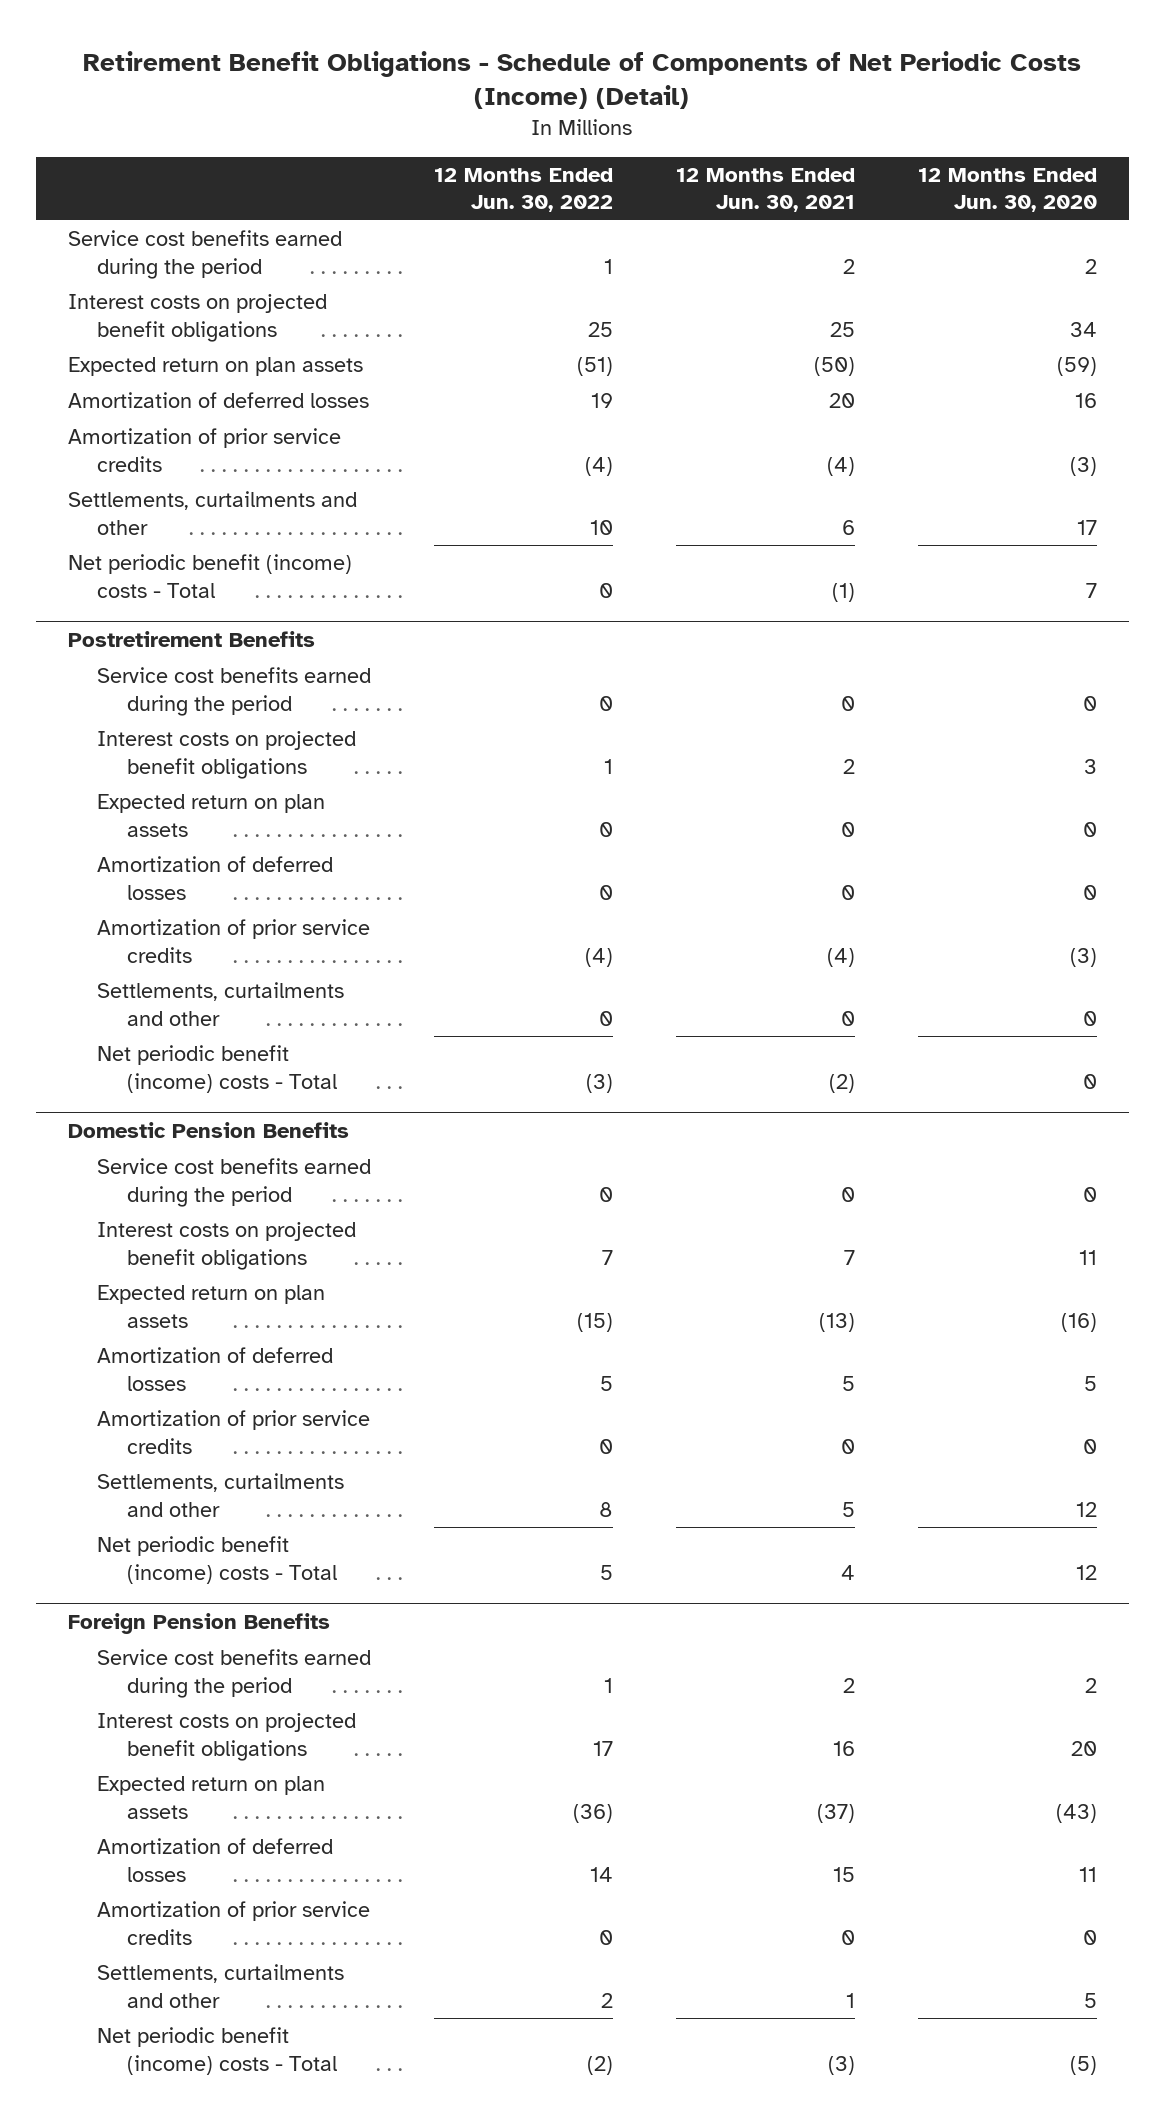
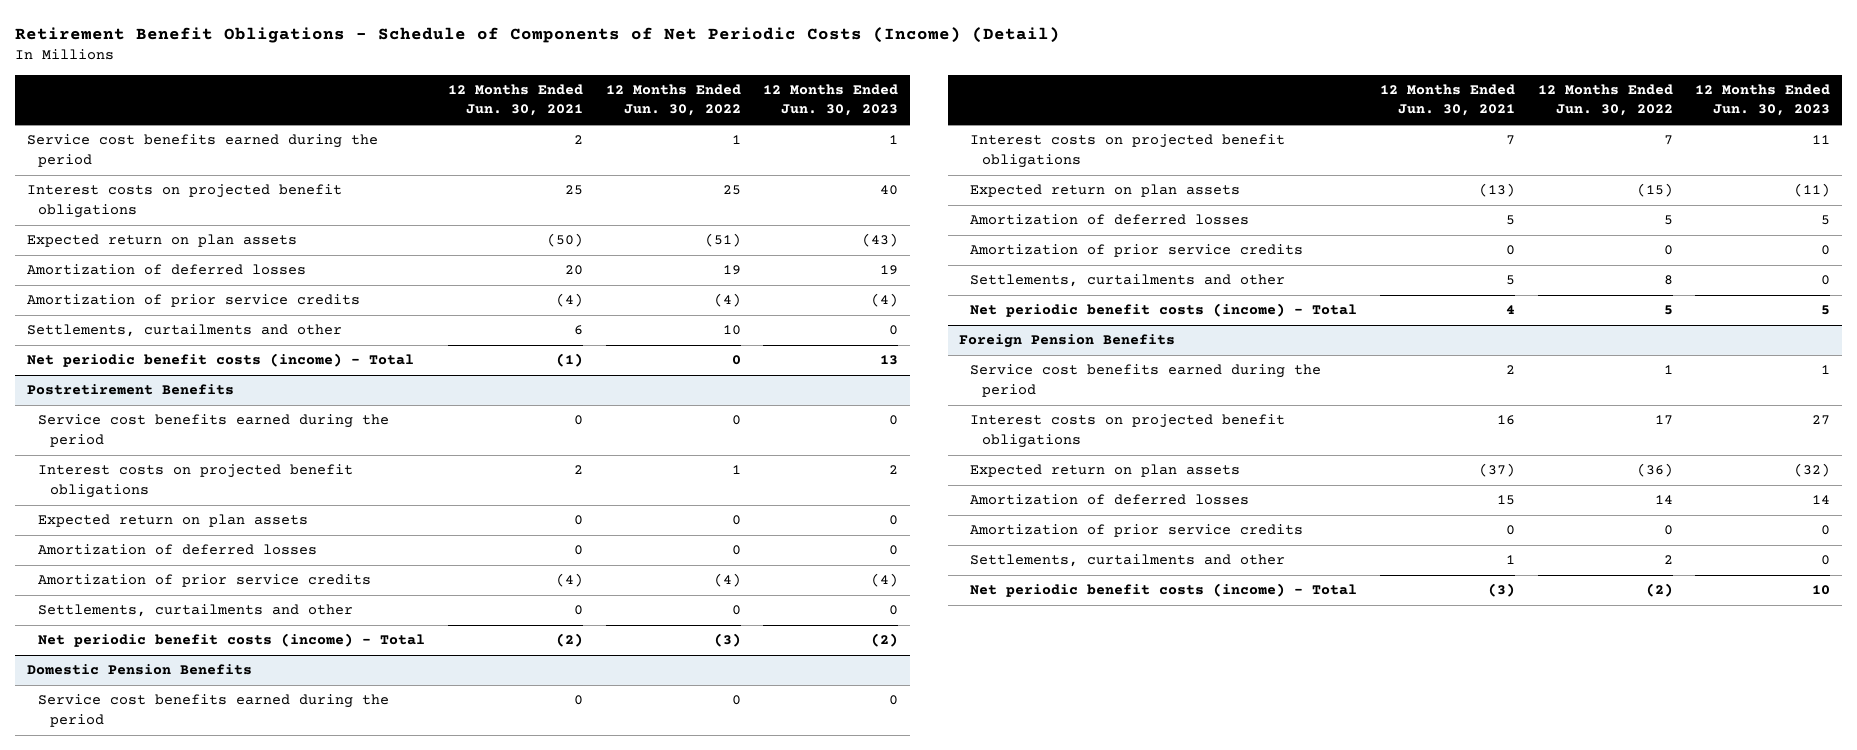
[918,167,1098,213] 12 Months Ended Jun. 30, 2020 -> none
none -> [763,84,899,117] 12 Months Ended Jun. 30, 2023
[67,554,352,598] Net periodic benefit (income) costs - Total -> [26,353,414,368] Net periodic benefit costs (income) - Total
[97,1045,337,1093] Net periodic benefit (income) costs - Total -> [38,633,426,648] Net periodic benefit costs (income) - Total
[97,1536,337,1584] Net periodic benefit (income) costs - Total -> [970,303,1358,318] Net periodic benefit costs (income) - Total
[97,2027,337,2075] Net periodic benefit (income) costs - Total -> [970,583,1358,598] Net periodic benefit costs (income) - Total

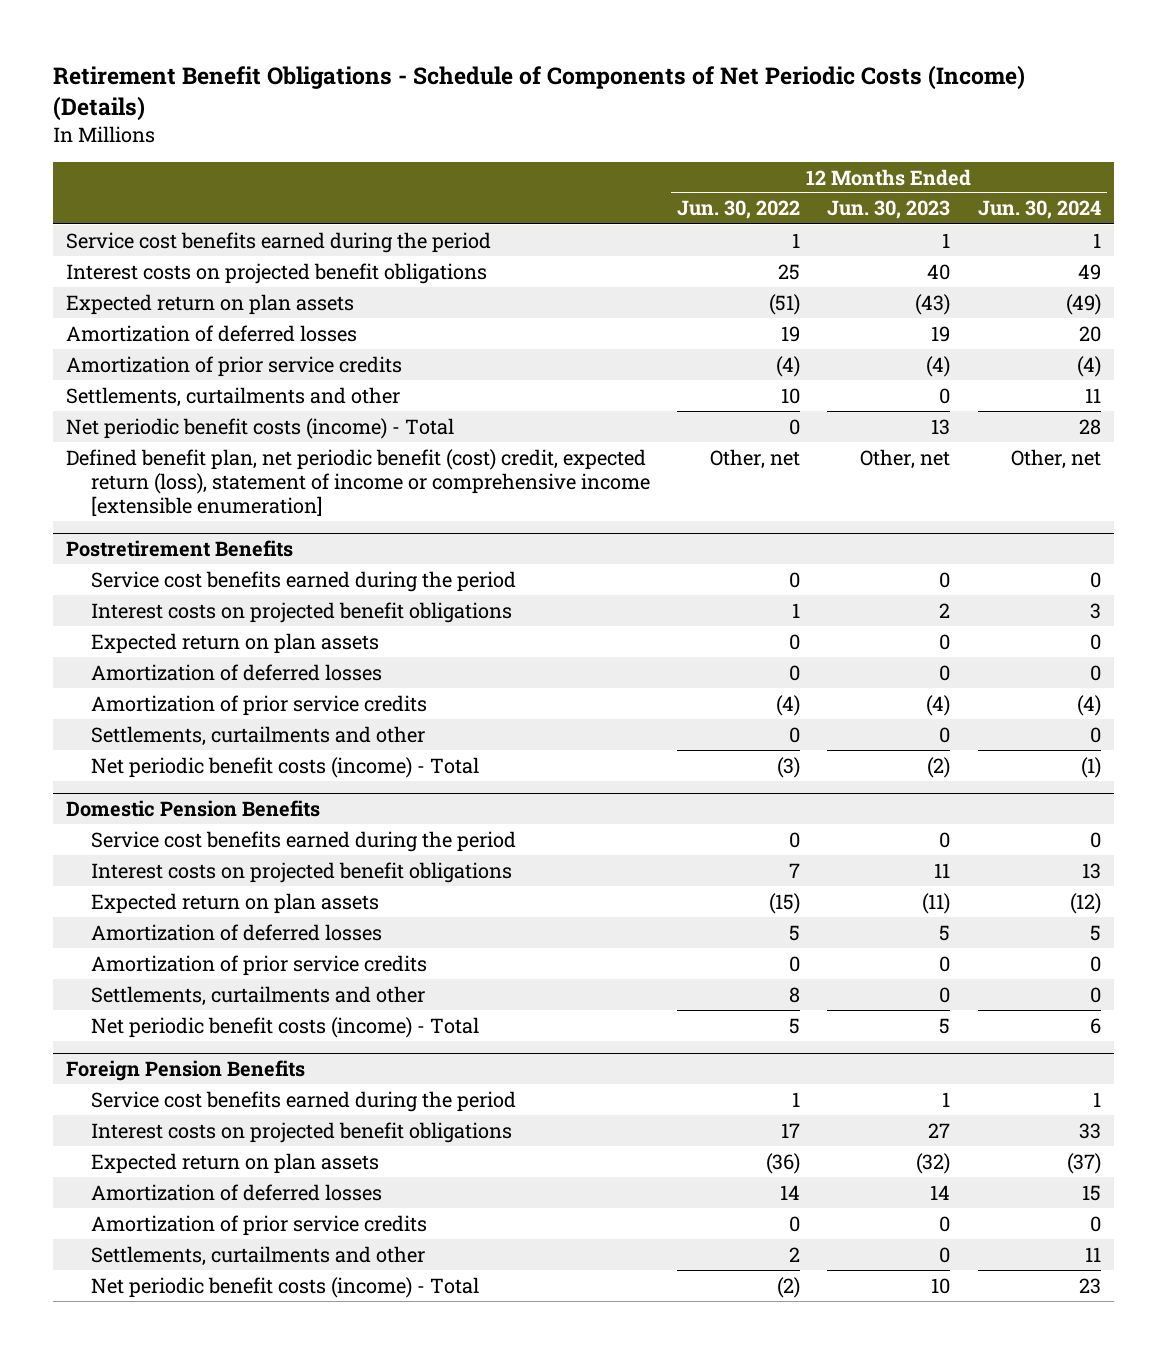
[15,26,1061,43] Retirement Benefit Obligations - Schedule of Components of Net Periodic Costs (Income) (Detail) -> [52,64,1025,121] Retirement Benefit Obligations - Schedule of Components of Net Periodic Costs (Income) (Details)
[447,84,583,117] 12 Months Ended Jun. 30, 2021 -> none
none -> [977,200,1101,220] Jun. 30, 2024
none -> [66,448,651,517] Defined benefit plan, net periodic benefit (cost) credit, expected return (loss), statement of income or comprehensive income [extensible enumeration]

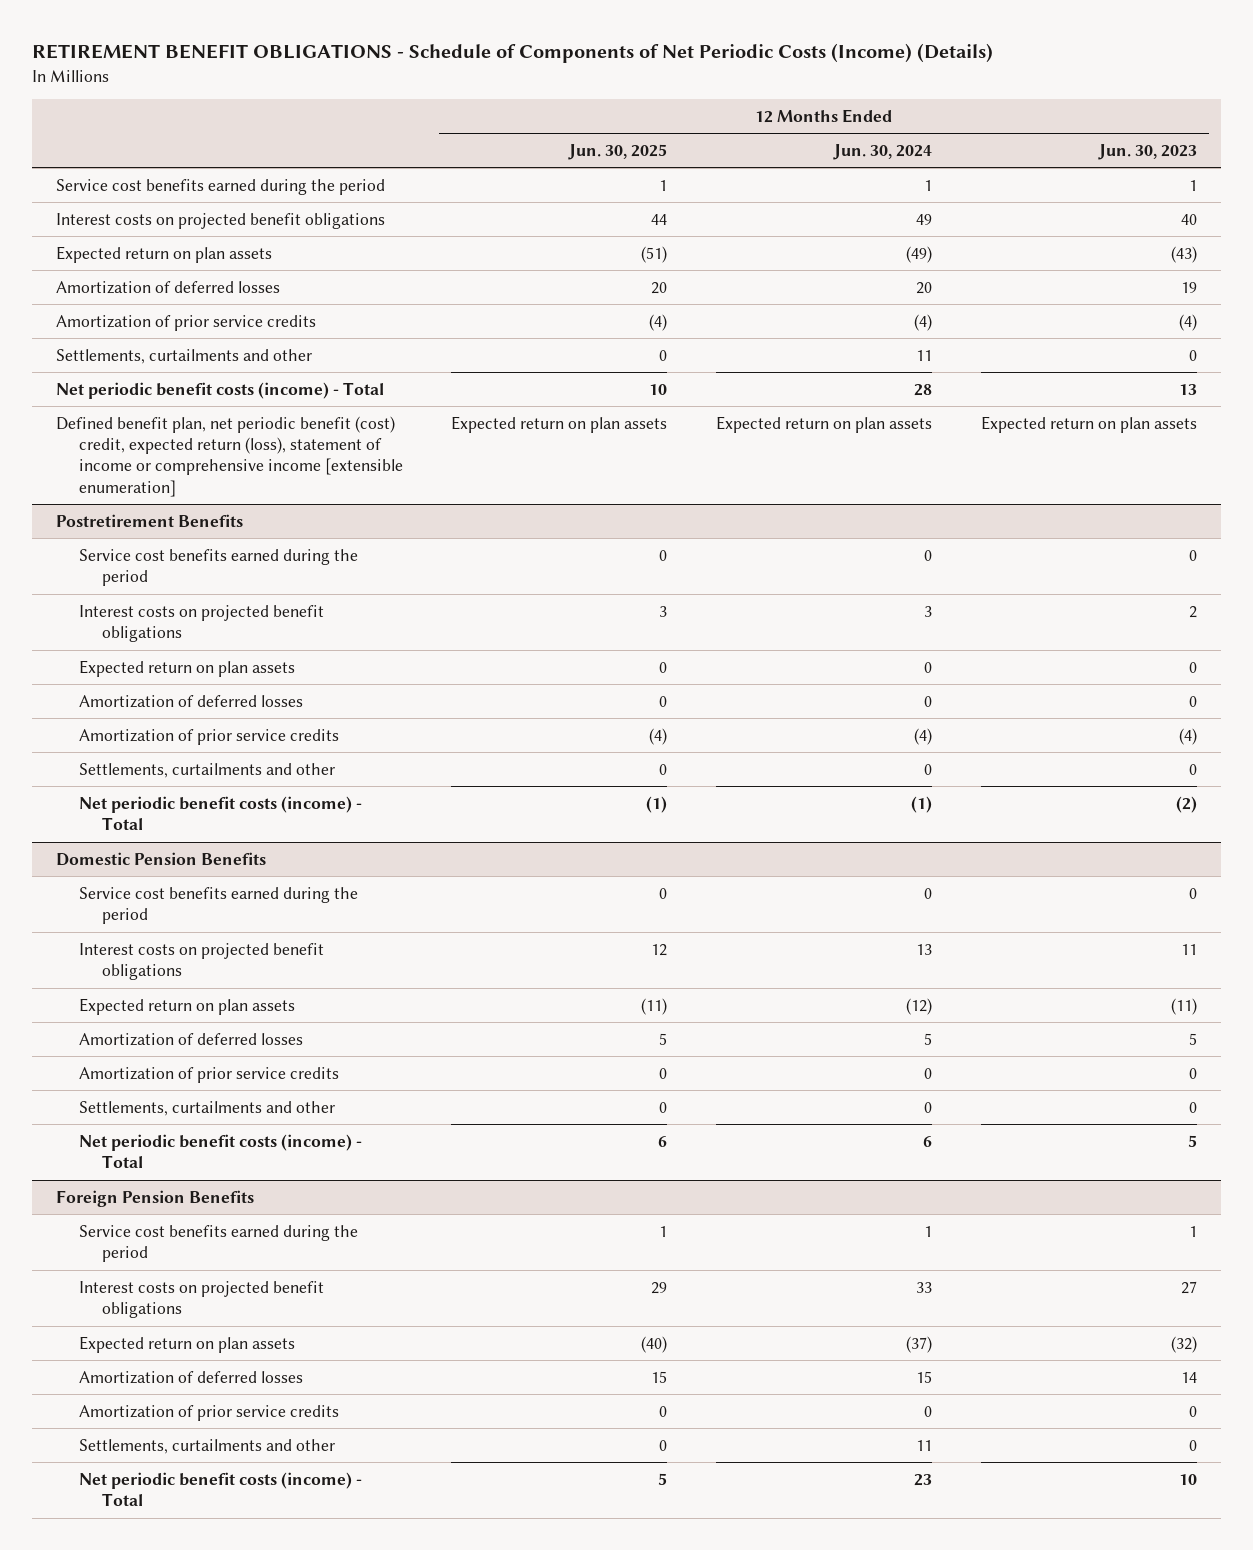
[52,64,1025,121] Retirement Benefit Obligations - Schedule of Components of Net Periodic Costs (Income) (Details) -> [31,43,993,64] RETIREMENT BENEFIT OBLIGATIONS - Schedule of Components of Net Periodic Costs (Income) (Details)
[677,200,801,220] Jun. 30, 2022 -> none
none -> [568,143,668,160] Jun. 30, 2025
[860,448,951,469] Other, net -> [980,415,1197,433] Expected return on plan assets
[1010,448,1101,469] Other, net -> [716,415,933,433] Expected return on plan assets

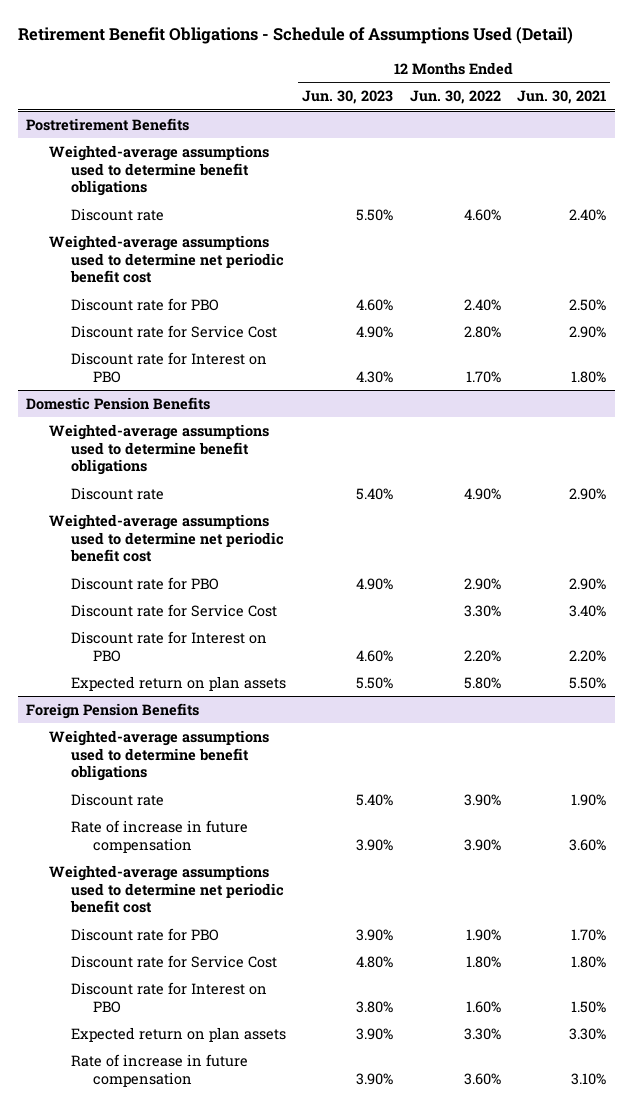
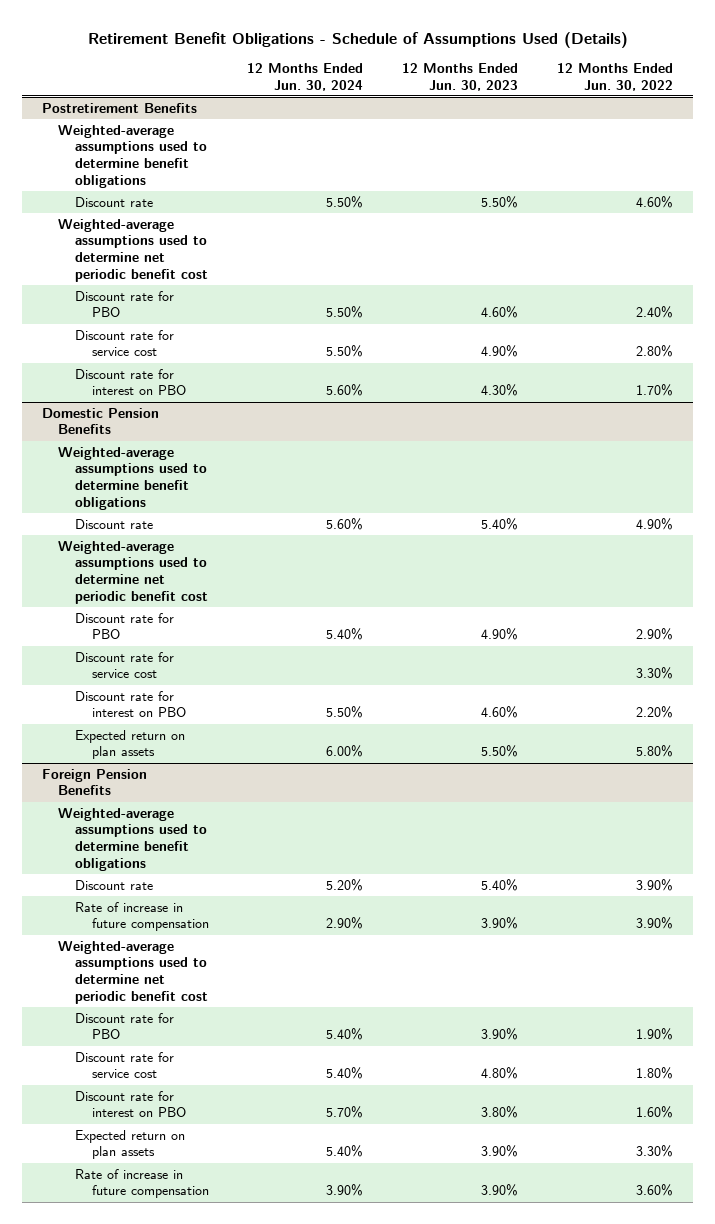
[17,27,573,45] Retirement Benefit Obligations - Schedule of Assumptions Used (Detail) -> [87,31,628,48] Retirement Benefit Obligations - Schedule of Assumptions Used (Details)
[517,90,607,105] Jun. 30, 2021 -> none
none -> [247,63,364,91] 12 Months Ended Jun. 30, 2024
[70,324,277,338] Discount rate for Service Cost -> [74,329,174,357] Discount rate for service cost
[70,351,267,383] Discount rate for Interest on PBO -> [74,368,186,396] Discount rate for interest on PBO
[70,603,277,617] Discount rate for Service Cost -> [74,651,174,679] Discount rate for service cost
[70,630,267,662] Discount rate for Interest on PBO -> [74,690,186,718] Discount rate for interest on PBO
[70,954,277,968] Discount rate for Service Cost -> [74,1051,174,1079] Discount rate for service cost
[70,981,267,1013] Discount rate for Interest on PBO -> [74,1090,186,1118] Discount rate for interest on PBO

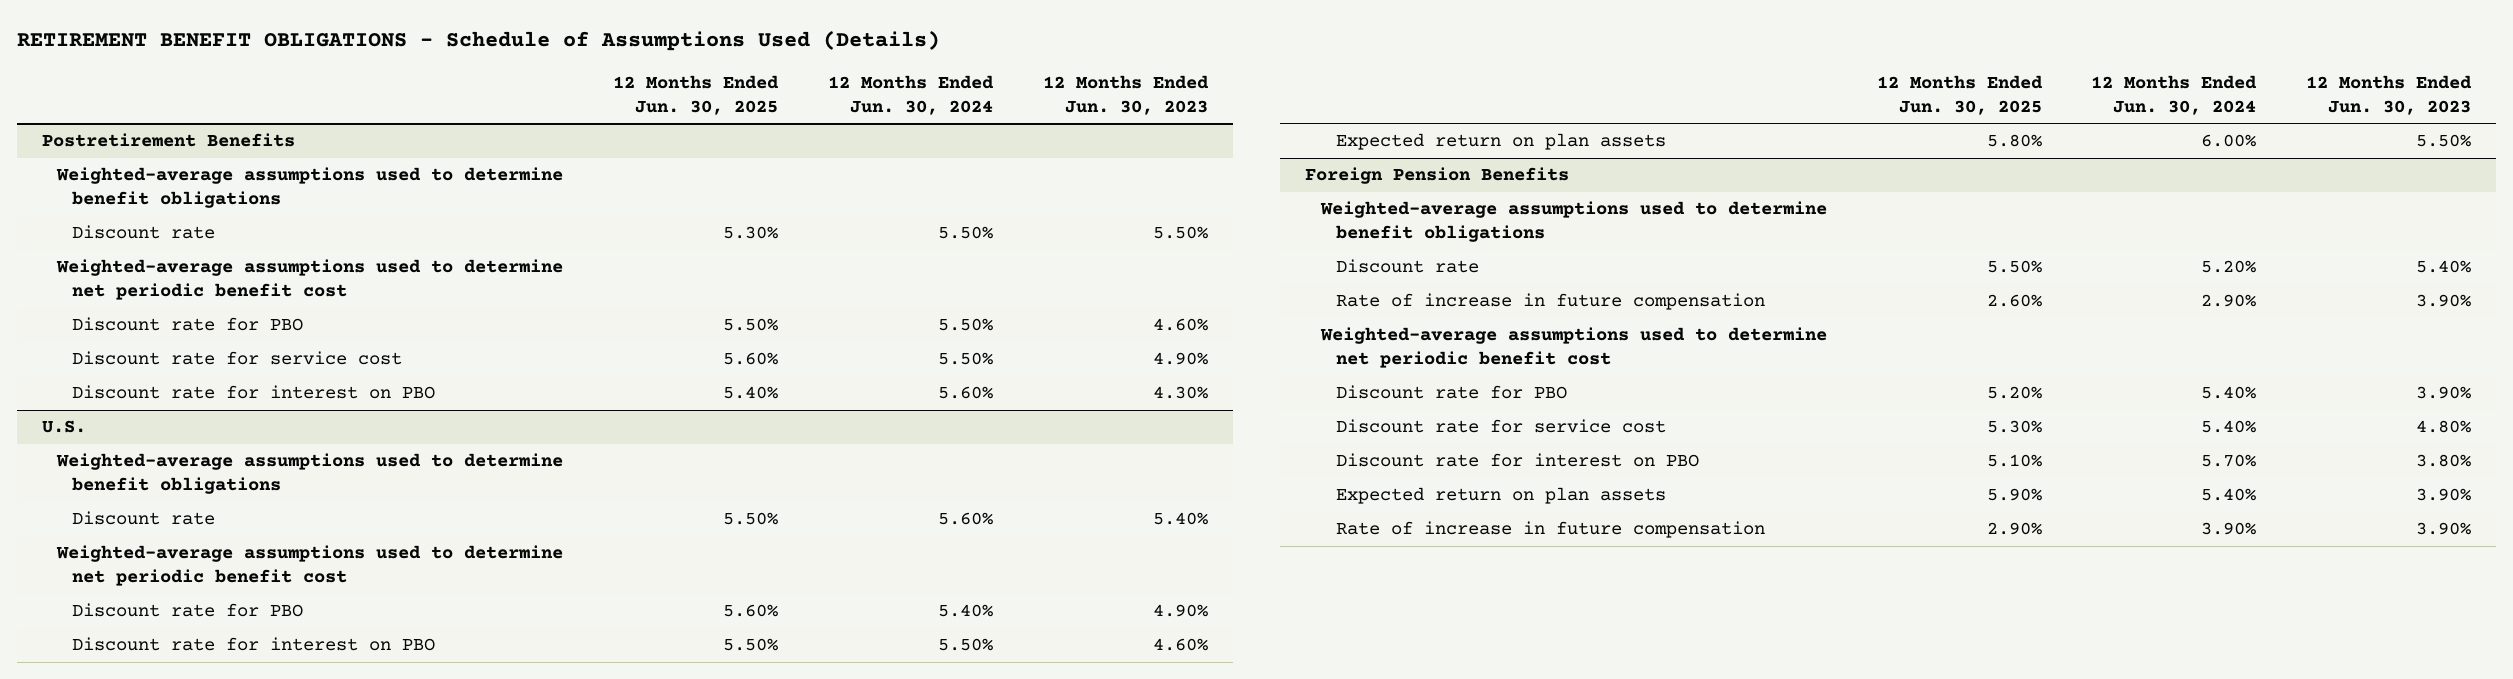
[87,31,628,48] Retirement Benefit Obligations - Schedule of Assumptions Used (Details) -> [16,30,940,52] RETIREMENT BENEFIT OBLIGATIONS - Schedule of Assumptions Used (Details)
[557,63,674,91] 12 Months Ended Jun. 30, 2022 -> none
none -> [613,74,780,115] 12 Months Ended Jun. 30, 2025
[41,407,159,435] Domestic Pension Benefits -> [41,420,86,434] U.S.
[74,651,174,679] Discount rate for service cost -> none

